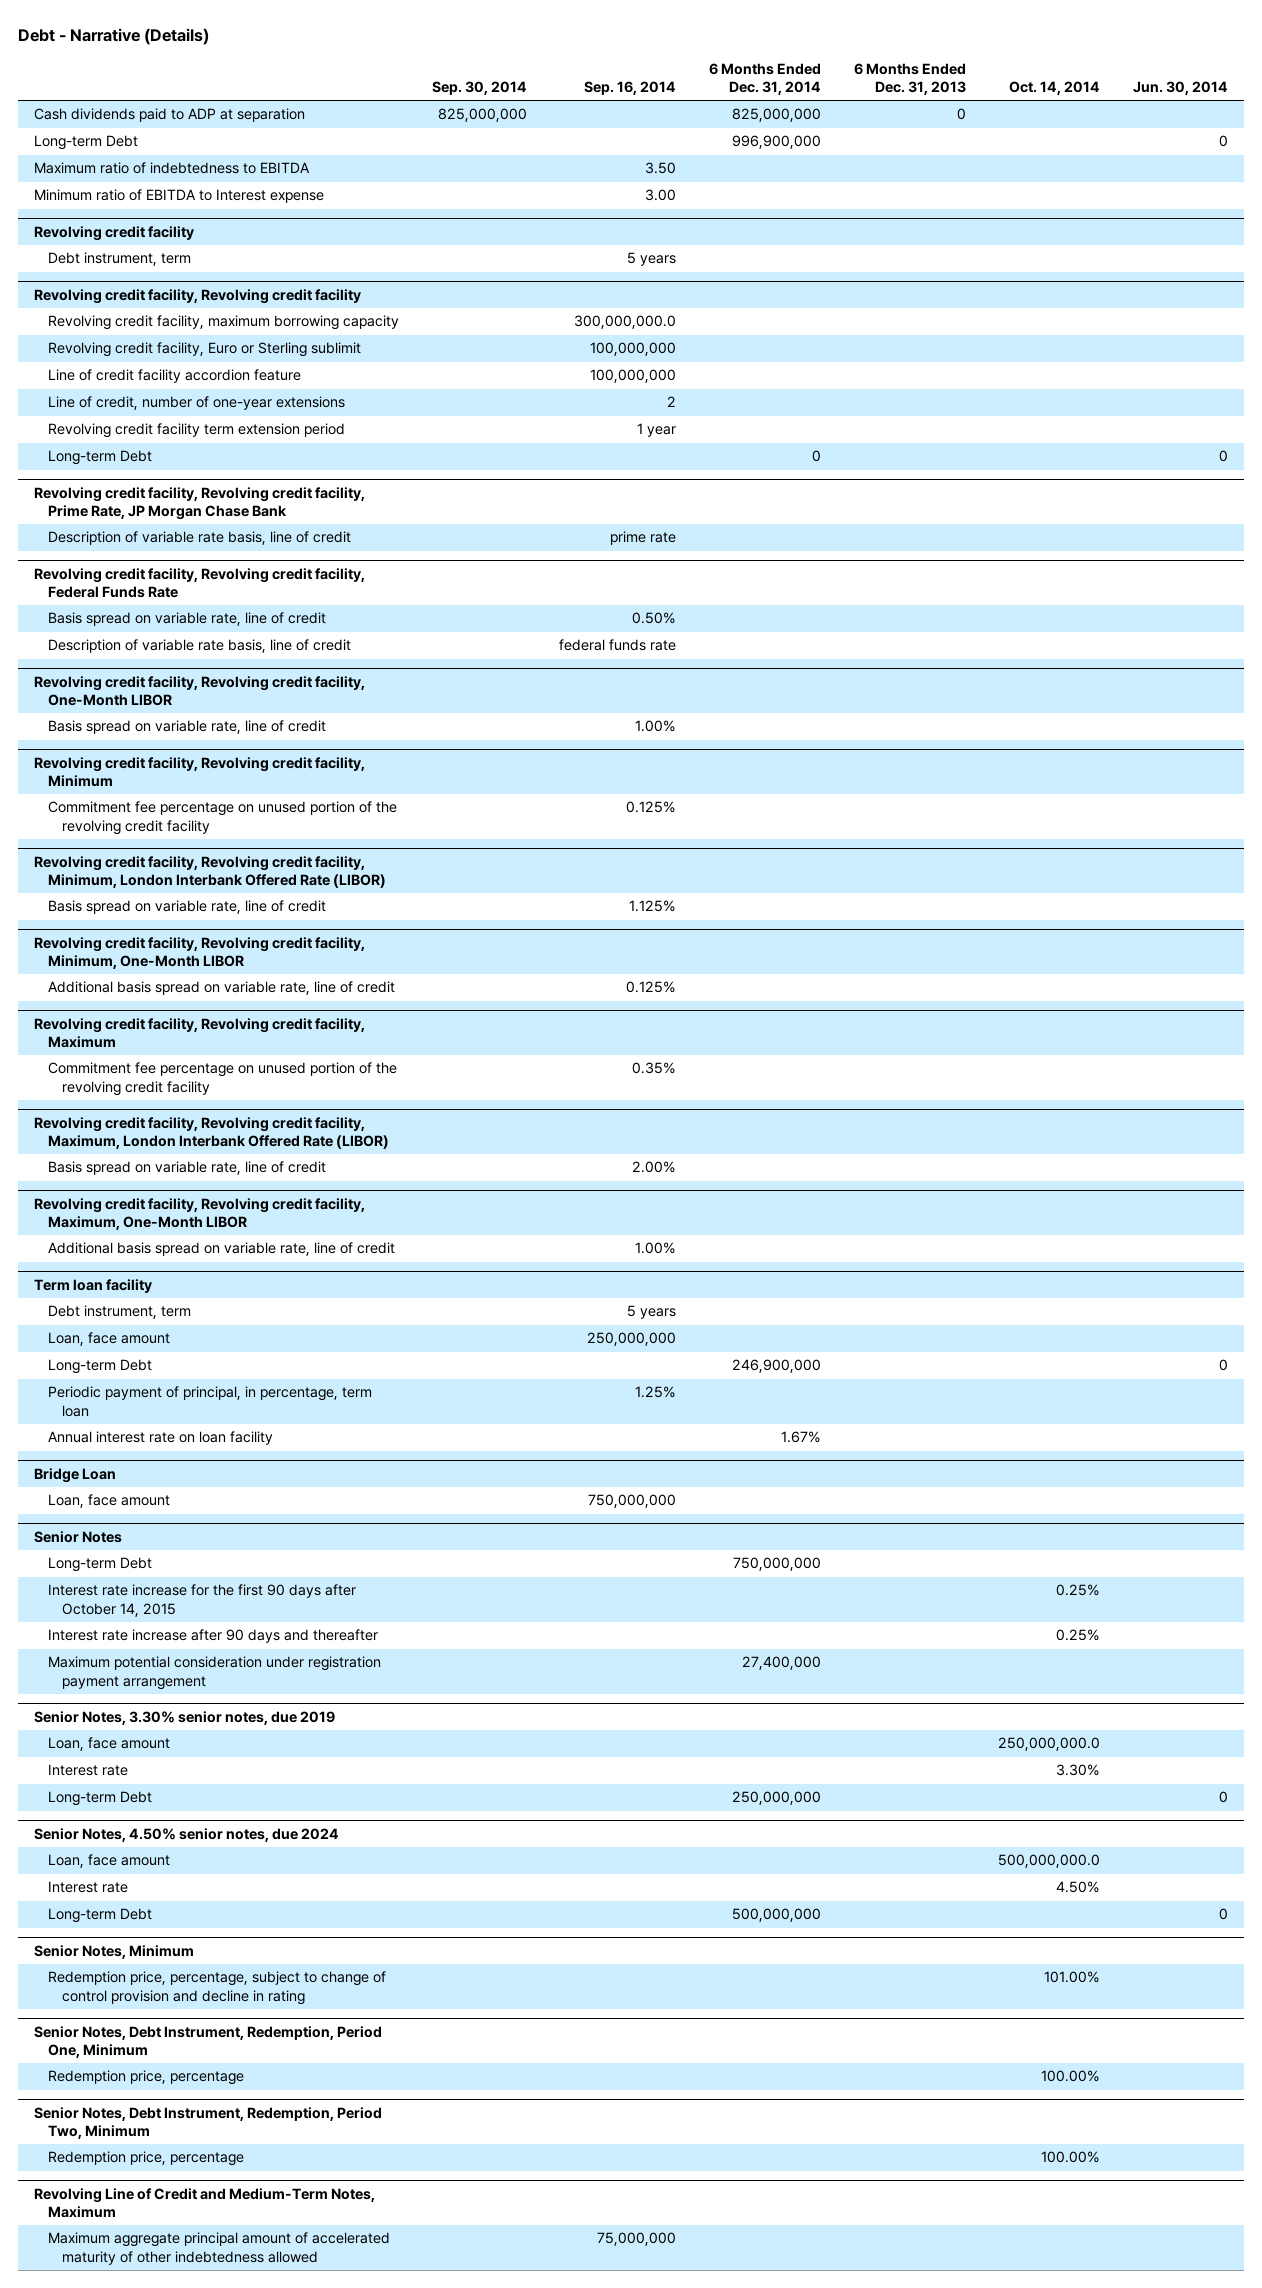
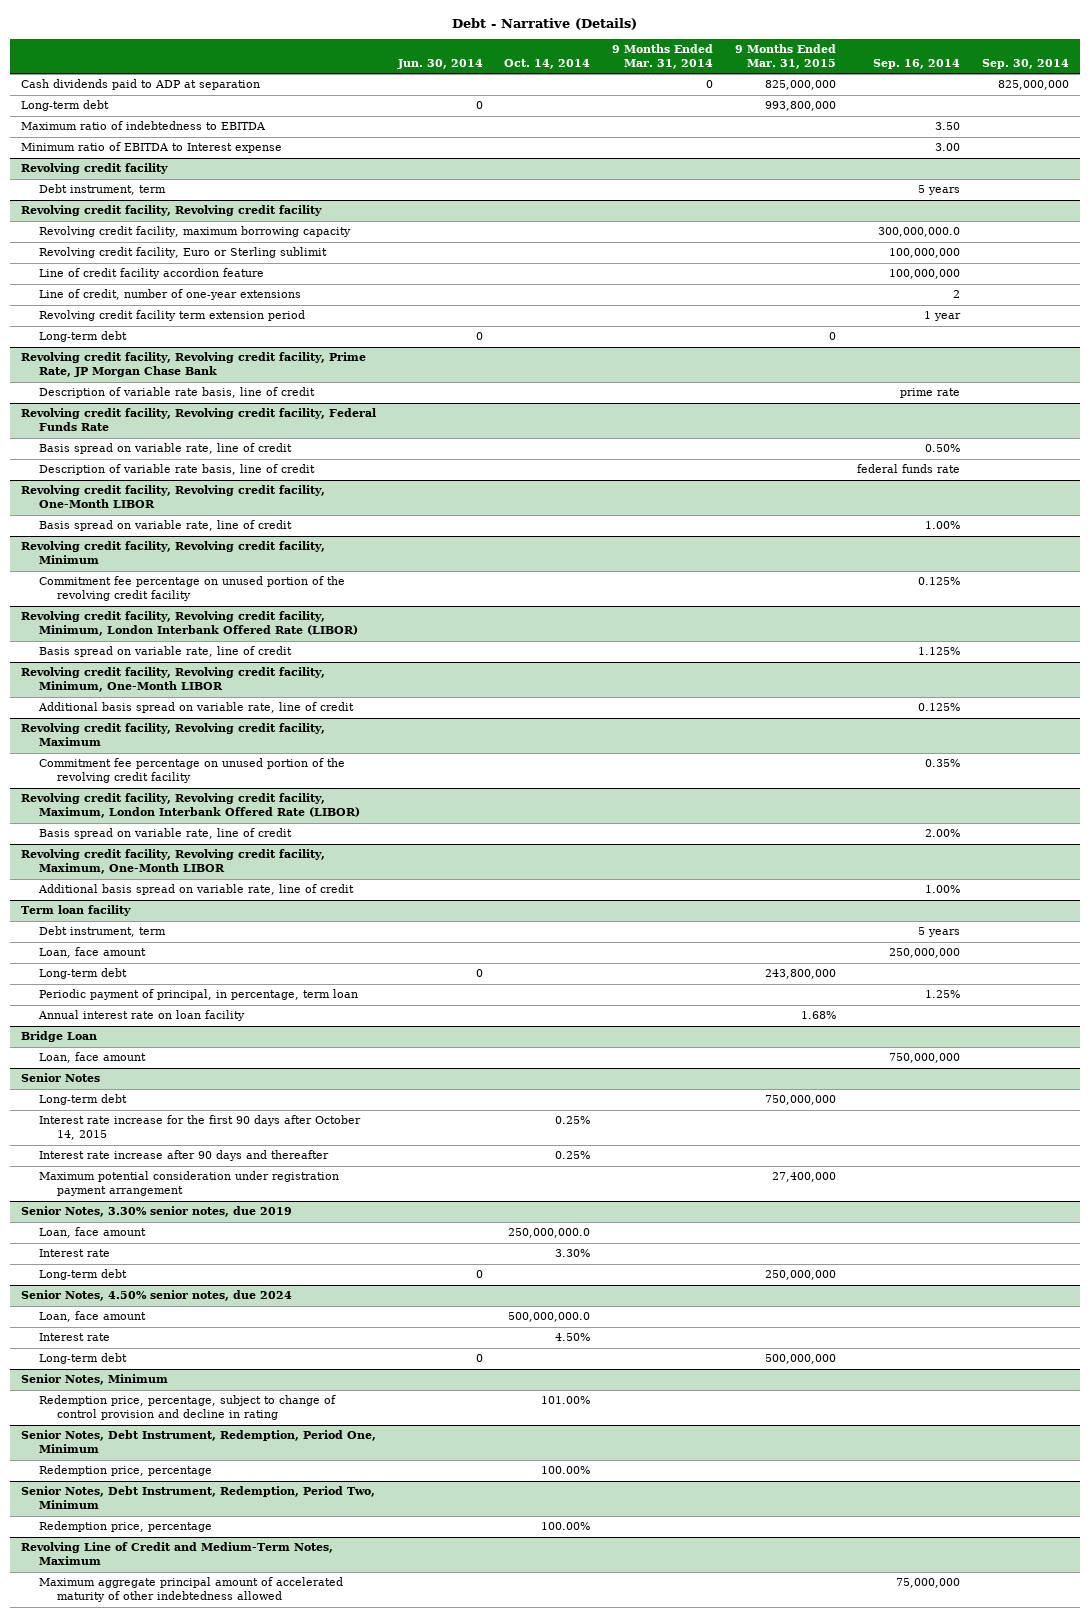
[709,62,822,96] 6 Months Ended Dec. 31, 2014 -> none
[853,62,966,96] 6 Months Ended Dec. 31, 2013 -> none
none -> [611,44,713,70] 9 Months Ended Mar. 31, 2014
none -> [734,44,836,70] 9 Months Ended Mar. 31, 2015
[34,135,139,151] Long-term Debt -> [21,100,110,112] Long-term debt
[48,450,153,466] Long-term Debt -> [38,331,127,343] Long-term debt
[48,1359,153,1375] Long-term Debt -> [38,968,127,980] Long-term debt
[48,1557,153,1573] Long-term Debt -> [38,1094,127,1106] Long-term debt
[48,1791,153,1807] Long-term Debt -> [38,1269,127,1281] Long-term debt
[48,1908,153,1924] Long-term Debt -> [38,1353,127,1365] Long-term debt

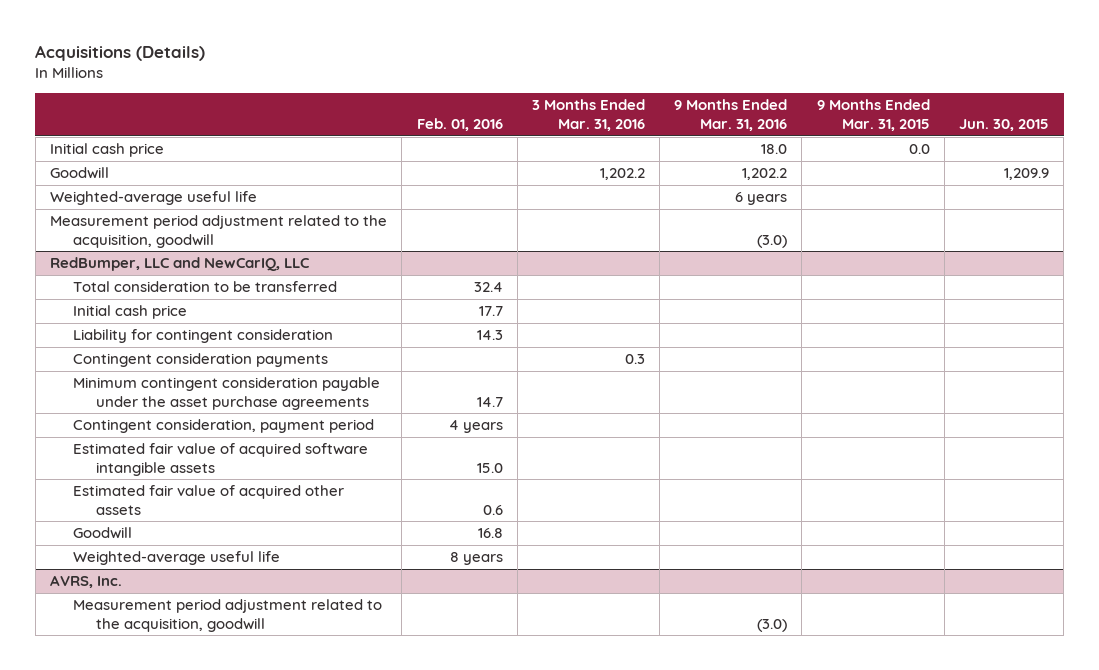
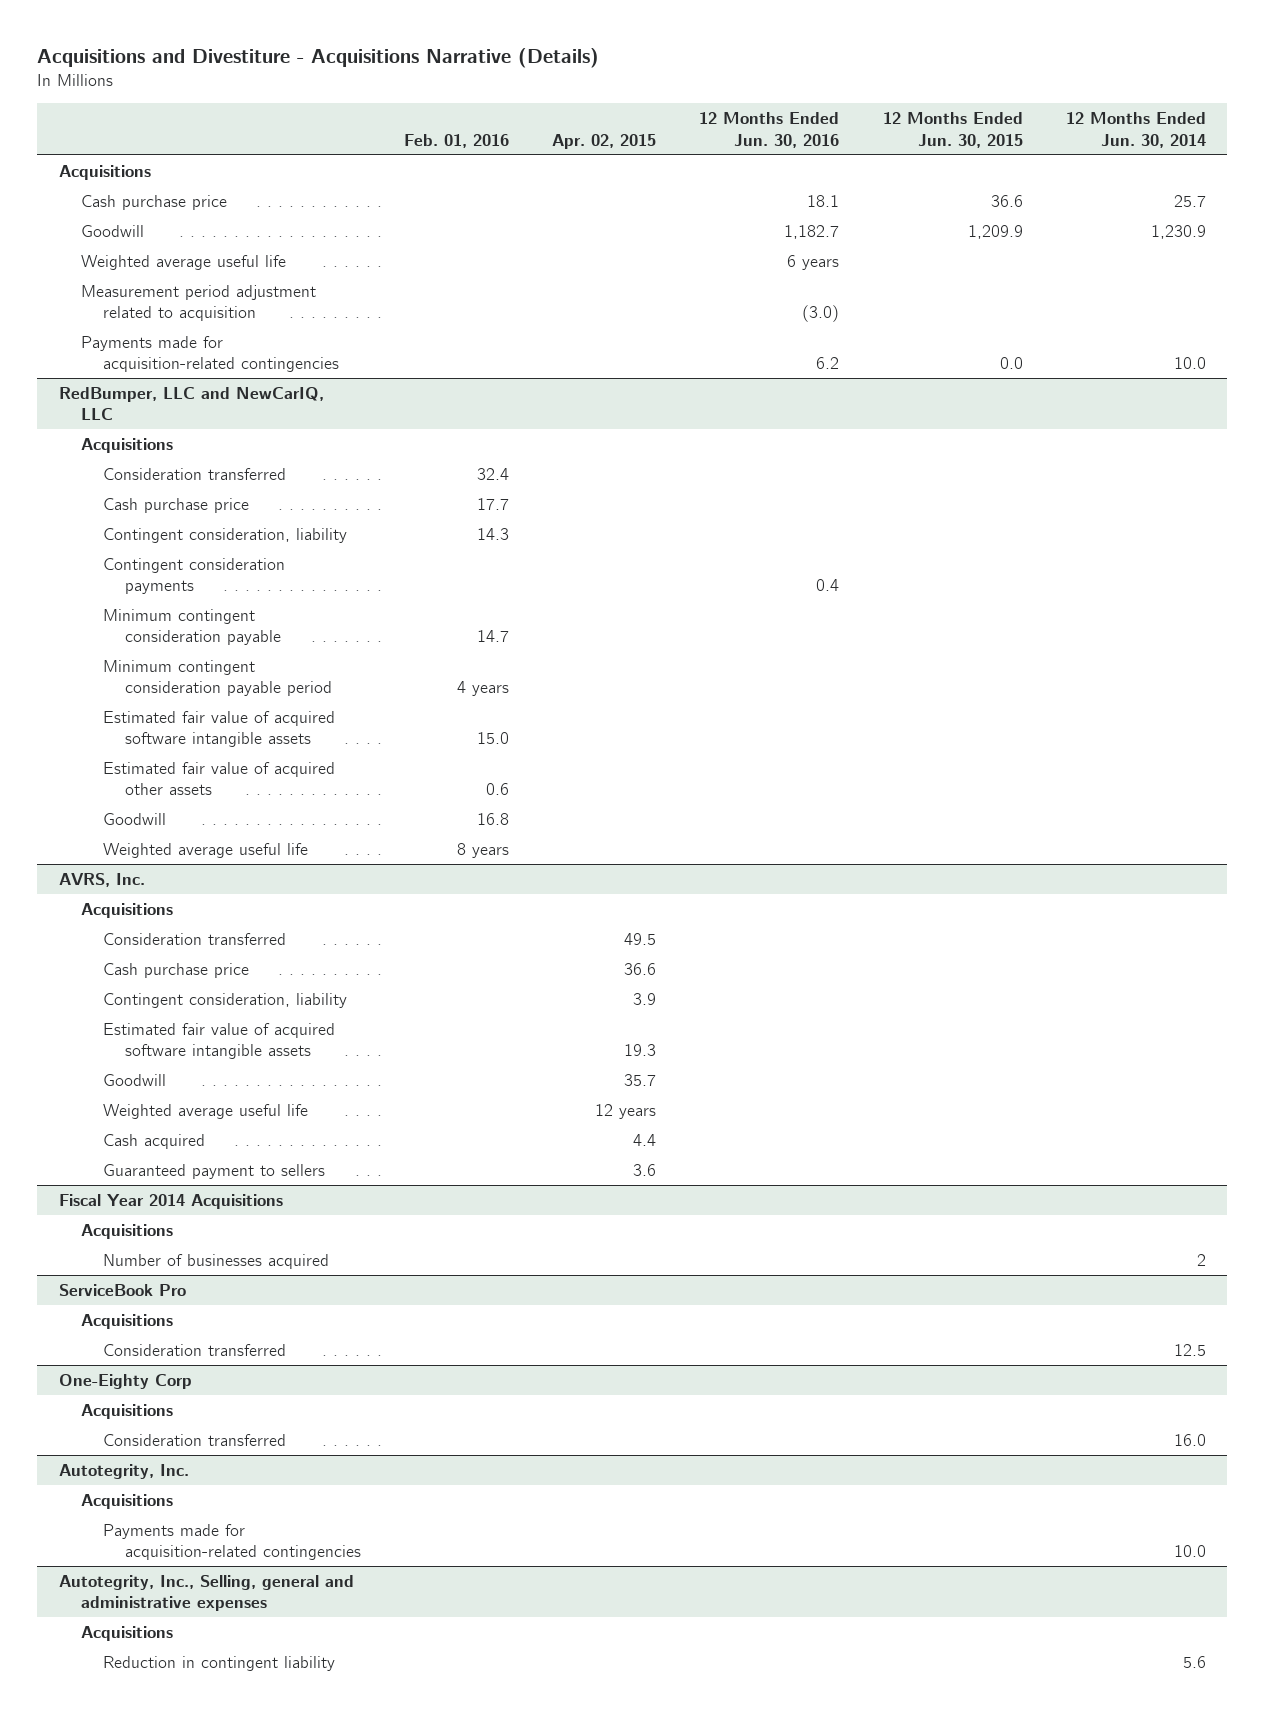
[35,45,206,62] Acquisitions (Details) -> [36,48,599,69] Acquisitions and Divestiture - Acquisitions Narrative (Details)
[531,99,645,131] 3 Months Ended Mar. 31, 2016 -> none
[674,99,788,131] 9 Months Ended Mar. 31, 2016 -> none
[816,99,930,131] 9 Months Ended Mar. 31, 2015 -> none
[958,118,1049,131] Jun. 30, 2015 -> none
none -> [552,133,657,149] Apr. 02, 2015
none -> [699,112,840,148] 12 Months Ended Jun. 30, 2016
none -> [882,112,1023,148] 12 Months Ended Jun. 30, 2015
none -> [1065,112,1206,148] 12 Months Ended Jun. 30, 2014
none -> [58,164,151,180] Acquisitions
[50,143,165,158] Initial cash price -> [80,194,227,210] Cash purchase price
[50,191,258,206] Weighted-average useful life -> [80,254,286,270] Weighted average useful life
[50,215,388,248] Measurement period adjustment related to the acquisition, goodwill -> [80,284,316,322] Measurement period adjustment related to acquisition
none -> [80,335,339,373] Payments made for acquisition-related contingencies
none -> [80,437,173,453] Acquisitions
[73,281,338,293] Total consideration to be transferred -> [102,467,286,480] Consideration transferred
[73,305,188,320] Initial cash price -> [102,497,249,513] Cash purchase price
[73,329,334,344] Liability for contingent consideration -> [102,527,347,543] Contingent consideration, liability
[73,377,381,410] Minimum contingent consideration payable under the asset purchase agreements -> [102,608,281,646] Minimum contingent consideration payable
[73,419,375,434] Contingent consideration, payment period -> [102,659,332,697] Minimum contingent consideration payable period
[73,551,281,566] Weighted-average useful life -> [102,842,308,858] Weighted average useful life
[73,599,383,632] Measurement period adjustment related to the acquisition, goodwill -> none
none -> [80,902,173,918] Acquisitions
none -> [102,932,286,945] Consideration transferred
none -> [102,962,249,978] Cash purchase price
none -> [102,992,347,1008] Contingent consideration, liability
none -> [102,1022,335,1060] Estimated fair value of acquired software intangible assets
none -> [102,1073,166,1086] Goodwill
none -> [102,1103,308,1119] Weighted average useful life
none -> [102,1133,205,1149] Cash acquired
none -> [102,1163,325,1179] Guaranteed payment to sellers
none -> [58,1193,283,1209] Fiscal Year 2014 Acquisitions
none -> [80,1223,173,1239] Acquisitions
none -> [102,1253,329,1269] Number of businesses acquired
none -> [58,1283,186,1296] ServiceBook Pro
none -> [80,1313,173,1329] Acquisitions
none -> [102,1343,286,1356] Consideration transferred
none -> [58,1373,192,1389] One-Eighty Corp
none -> [80,1403,173,1419] Acquisitions
none -> [102,1433,286,1446] Consideration transferred
none -> [58,1463,189,1479] Autotegrity, Inc.
none -> [80,1493,173,1509] Acquisitions
none -> [102,1523,361,1561] Payments made for acquisition-related contingencies
none -> [58,1574,354,1612] Autotegrity, Inc., Selling, general and administrative expenses
none -> [80,1625,173,1641] Acquisitions
none -> [102,1655,335,1671] Reduction in contingent liability

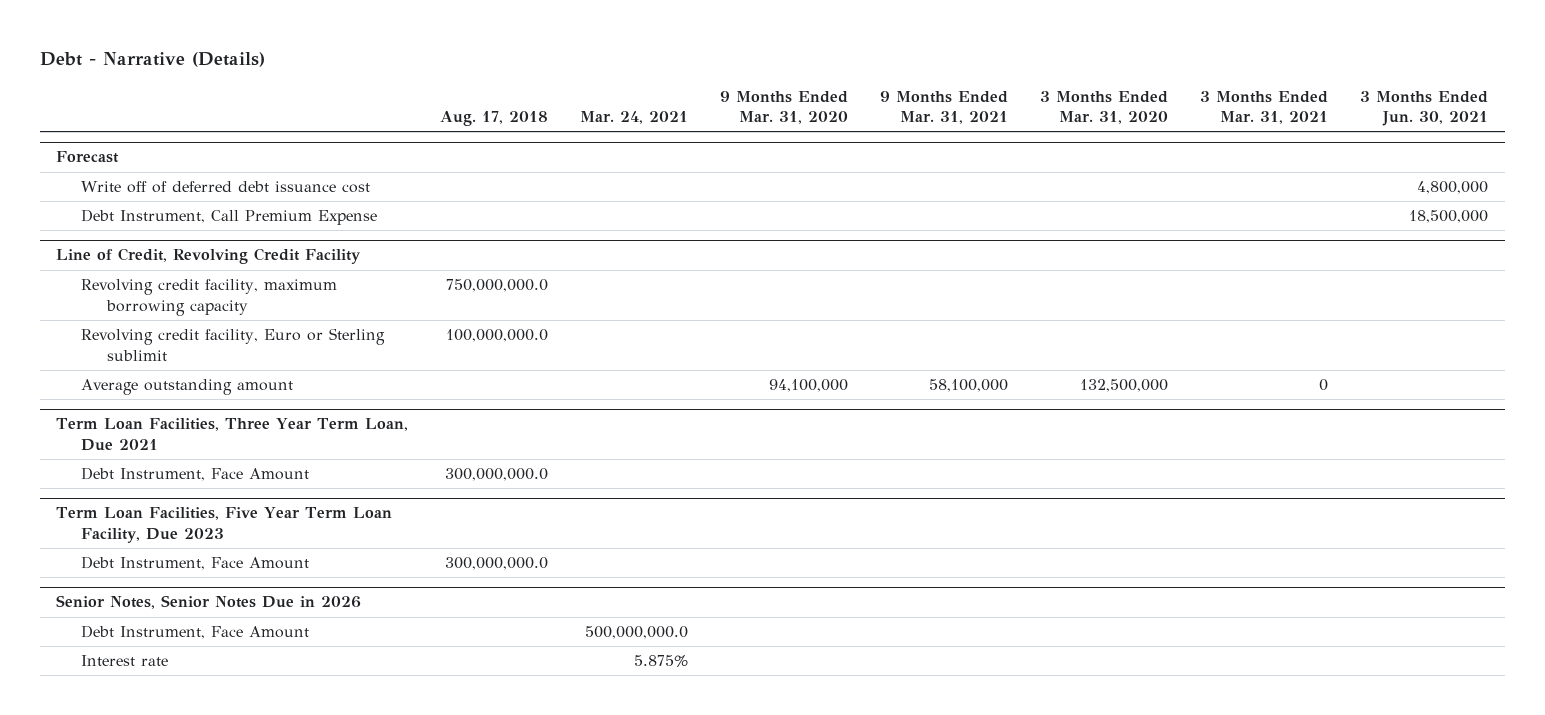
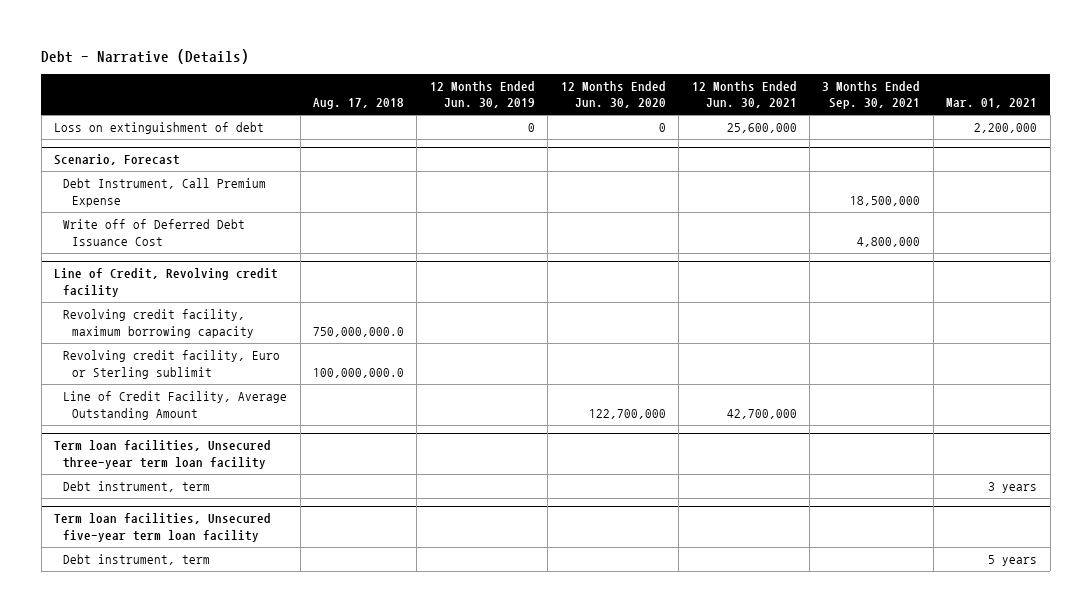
[580,111,689,125] Mar. 24, 2021 -> none
[720,90,849,125] 9 Months Ended Mar. 31, 2020 -> none
[880,90,1009,125] 9 Months Ended Mar. 31, 2021 -> none
[1040,90,1169,125] 3 Months Ended Mar. 31, 2020 -> none
[1200,90,1329,125] 3 Months Ended Mar. 31, 2021 -> none
[1360,90,1489,127] 3 Months Ended Jun. 30, 2021 -> none
none -> [429,80,535,109] 12 Months Ended Jun. 30, 2019
none -> [560,80,666,109] 12 Months Ended Jun. 30, 2020
none -> [691,80,797,109] 12 Months Ended Jun. 30, 2021
none -> [822,80,921,110] 3 Months Ended Sep. 30, 2021
none -> [946,98,1038,109] Mar. 01, 2021
[81,181,371,194] Write off of deferred debt issuance cost -> none
none -> [53,122,264,135] Loss on extinguishment of debt
[56,151,120,164] Forecast -> [53,154,180,166] Scenario, Forecast
none -> [63,219,246,246] Write off of Deferred Debt Issuance Cost
[56,248,362,265] Line of Credit, Revolving Credit Facility -> [53,268,278,297] Line of Credit, Revolving credit facility
[81,467,310,482] Debt Instrument, Face Amount -> none
[81,556,310,571] Debt Instrument, Face Amount -> none
[56,595,362,610] Senior Notes, Senior Notes Due in 2026 -> none
[81,625,310,640] Debt Instrument, Face Amount -> none
[81,655,169,667] Interest rate -> none
[81,379,294,396] Average outstanding amount -> [63,391,288,420] Line of Credit Facility, Average Outstanding Amount
[56,418,409,451] Term Loan Facilities, Three Year Term Loan, Due 2021 -> [53,440,271,469] Term loan facilities, Unsecured three-year term loan facility
none -> [63,481,211,493] Debt instrument, term
[56,507,393,543] Term Loan Facilities, Five Year Term Loan Facility, Due 2023 -> [53,513,271,542] Term loan facilities, Unsecured five-year term loan facility
none -> [63,554,211,566] Debt instrument, term

